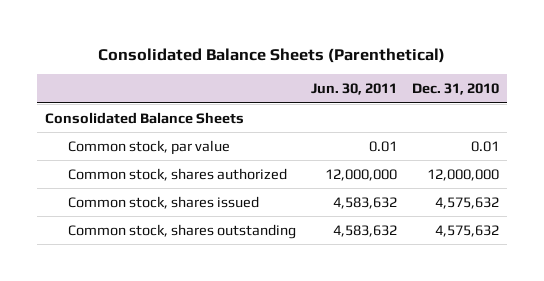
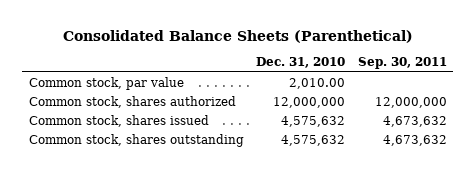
[310,83,397,96] Jun. 30, 2011 -> none
none -> [357,57,447,70] Sep. 30, 2011
[44,111,244,124] Consolidated Balance Sheets -> none
[471,140,500,152] 0.01 -> [289,77,346,89] 2,010.00

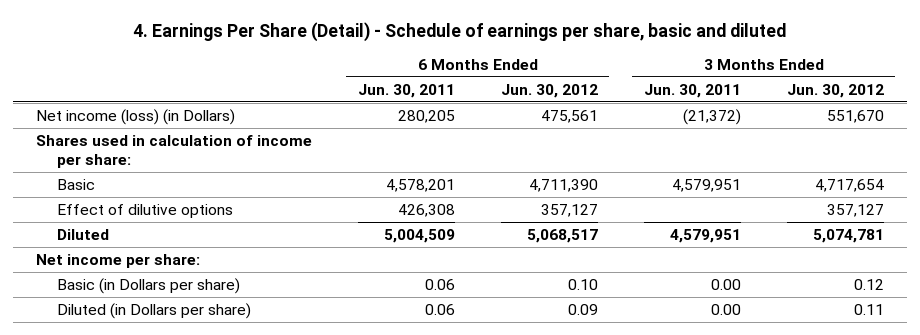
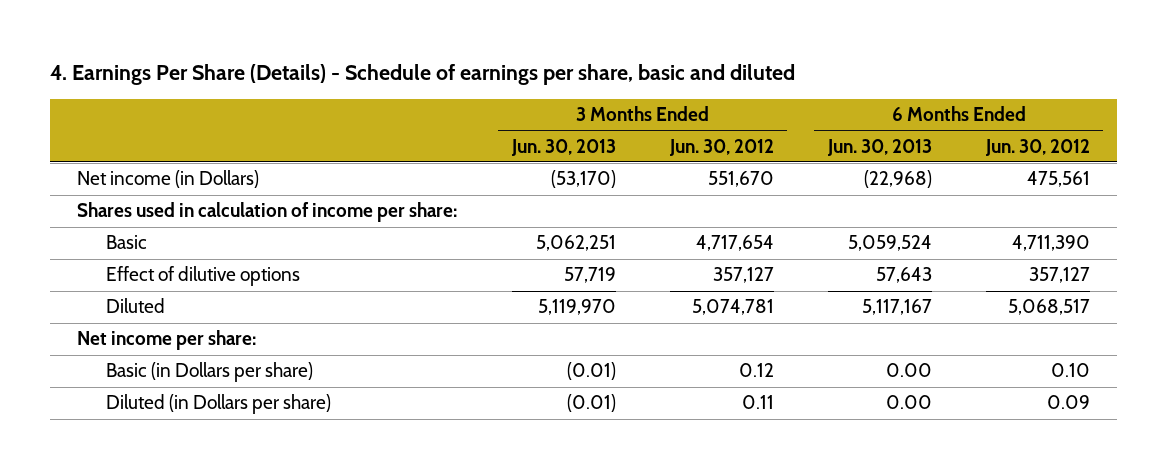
[132,21,786,42] 4. Earnings Per Share (Detail) - Schedule of earnings per share, basic and diluted -> [50,63,796,85] 4. Earnings Per Share (Details) - Schedule of earnings per share, basic and diluted
[357,83,455,98] Jun. 30, 2011 -> none
[643,83,741,98] Jun. 30, 2011 -> none
none -> [510,138,616,156] Jun. 30, 2013
none -> [826,138,932,156] Jun. 30, 2013
[35,108,235,125] Net income (loss) (in Dollars) -> [77,170,260,189] Net income (in Dollars)

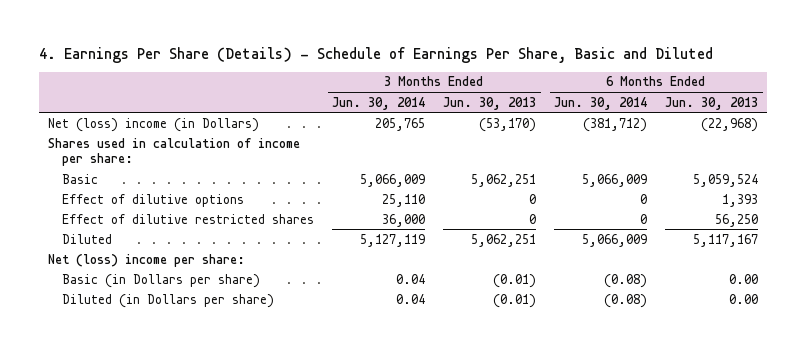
[50,63,796,85] 4. Earnings Per Share (Details) - Schedule of earnings per share, basic and diluted -> [38,46,713,63] 4. Earnings Per Share (Details) - Schedule of Earnings Per Share, Basic and Diluted
[668,138,774,156] Jun. 30, 2012 -> none
[984,138,1090,156] Jun. 30, 2012 -> none
none -> [332,96,426,110] Jun. 30, 2014
none -> [554,96,648,110] Jun. 30, 2014
[77,170,260,189] Net income (in Dollars) -> [47,117,259,132] Net (loss) income (in Dollars)
[563,267,616,284] 57,719 -> [529,193,537,204] 0
[875,267,932,284] 57,643 -> [722,193,759,207] 1,393
none -> [61,213,314,224] Effect of dilutive restricted shares
[537,299,616,316] 5,119,970 -> [471,233,537,247] 5,062,251
[77,330,257,351] Net income per share: -> [47,253,245,267] Net (loss) income per share:

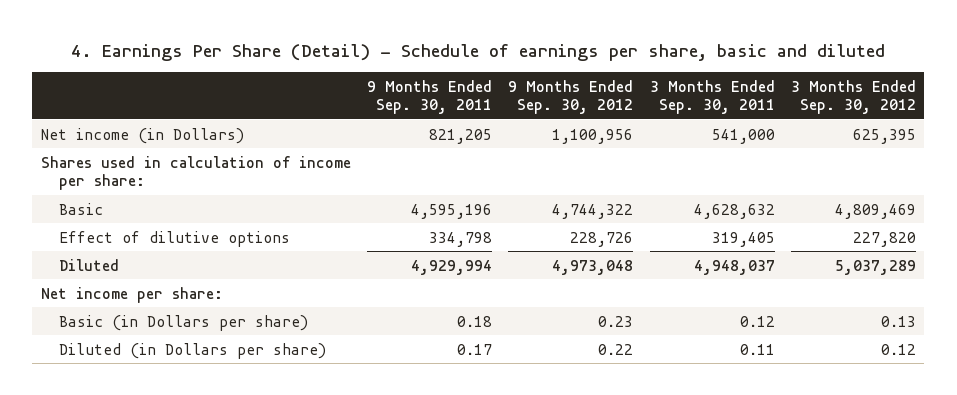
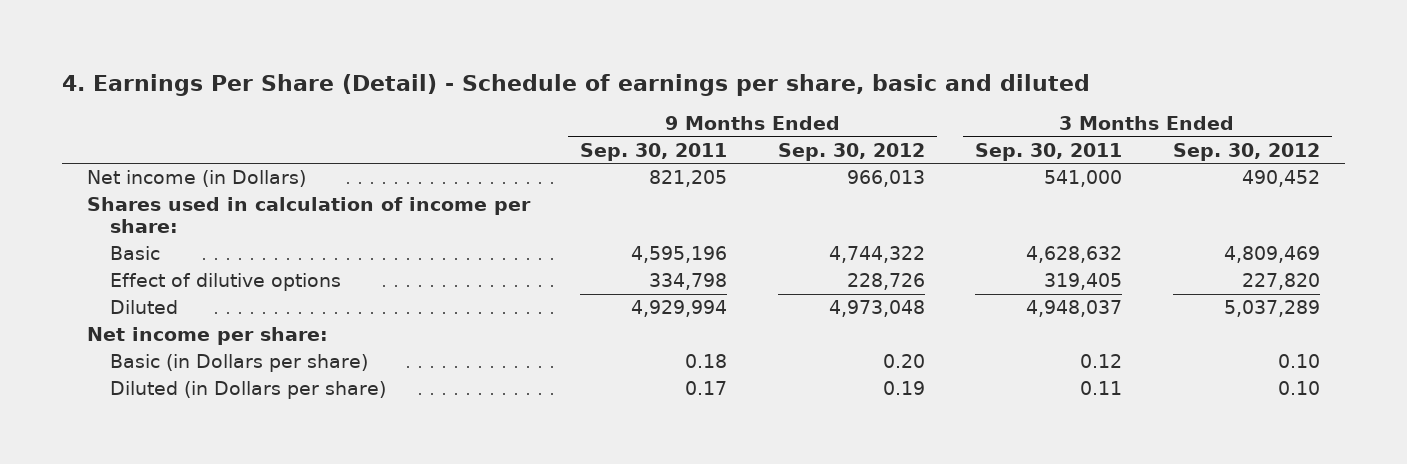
[552,128,634,144] 1,100,956 -> [846,170,925,188] 966,013
[852,128,916,144] 625,395 -> [1241,170,1320,188] 490,452
[598,315,634,327] 0.23 -> [882,354,925,369] 0.20
[880,315,916,327] 0.13 -> [1277,354,1320,369] 0.10
[598,343,634,355] 0.22 -> [882,381,925,396] 0.19
[880,343,916,355] 0.12 -> [1277,381,1320,396] 0.10

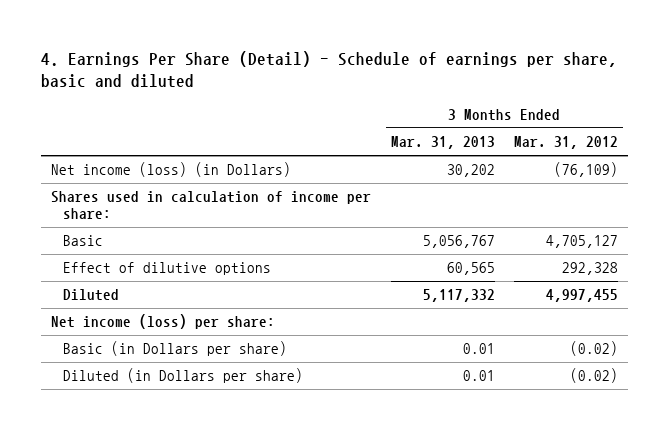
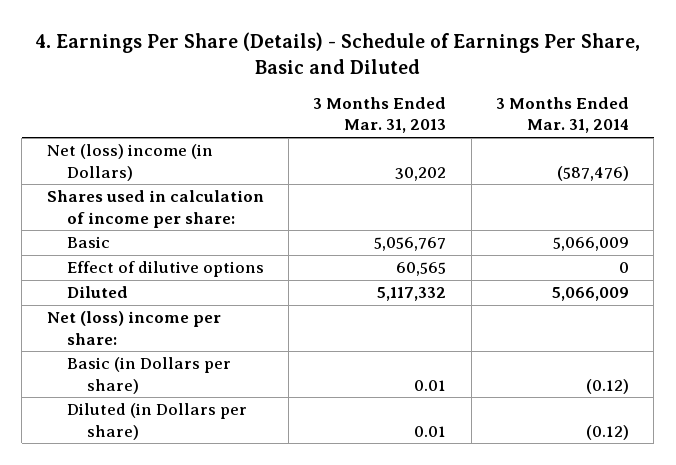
[41,50,618,89] 4. Earnings Per Share (Detail) - Schedule of earnings per share, basic and diluted -> [34,31,640,75] 4. Earnings Per Share (Details) - Schedule of Earnings Per Share, Basic and Diluted
[514,136,619,150] Mar. 31, 2012 -> none
none -> [495,97,629,134] 3 Months Ended Mar. 31, 2014
[51,162,292,178] Net income (loss) (in Dollars) -> [46,144,213,181] Net (loss) income (in Dollars)
[51,314,276,330] Net income (loss) per share: -> [46,311,221,345] Net (loss) income per share:

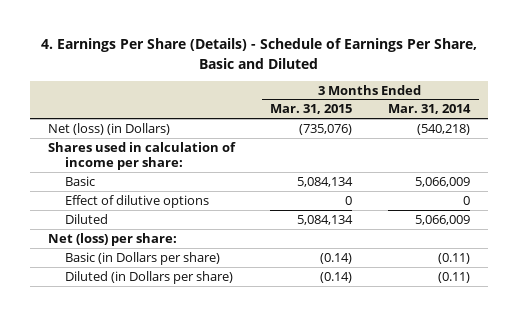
[313,97,447,134] 3 Months Ended Mar. 31, 2013 -> none
none -> [270,104,353,115] Mar. 31, 2015
[46,144,213,181] Net (loss) income (in Dollars) -> [47,122,170,135] Net (loss) (in Dollars)
[556,165,629,181] (587,476) -> [416,123,470,135] (540,218)
[46,311,221,345] Net (loss) income per share: -> [47,232,177,246] Net (loss) per share:
[585,378,629,394] (0.12) -> [437,252,470,264] (0.11)
[585,424,629,440] (0.12) -> [437,271,470,283] (0.11)

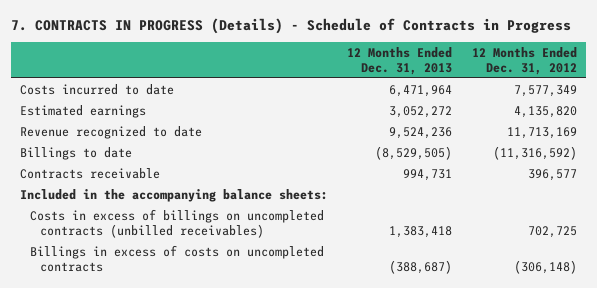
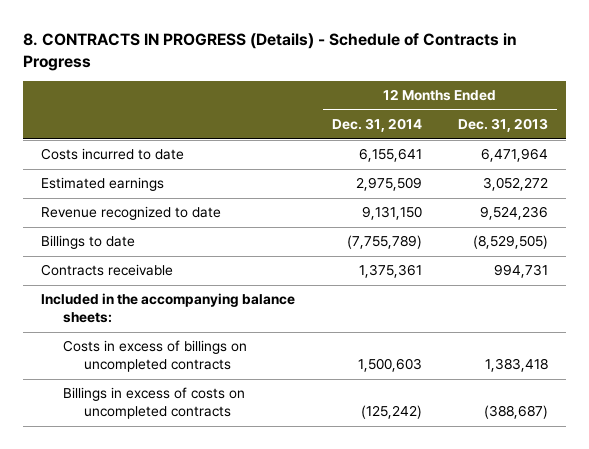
[10,17,571,34] 7. CONTRACTS IN PROGRESS (Details) - Schedule of Contracts in Progress -> [23,33,518,72] 8. CONTRACTS IN PROGRESS (Details) - Schedule of Contracts in Progress
[471,46,577,75] 12 Months Ended Dec. 31, 2012 -> none
none -> [331,118,422,133] Dec. 31, 2014
[30,208,325,238] Costs in excess of billings on uncompleted contracts (unbilled receivables) -> [62,340,247,373] Costs in excess of billings on uncompleted contracts

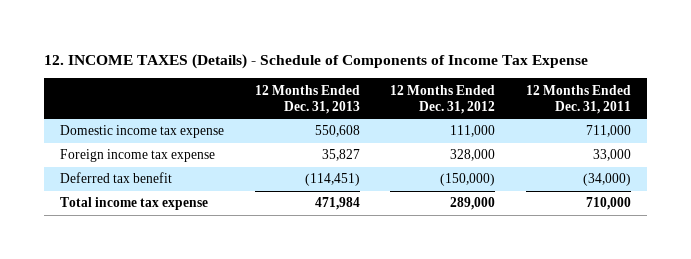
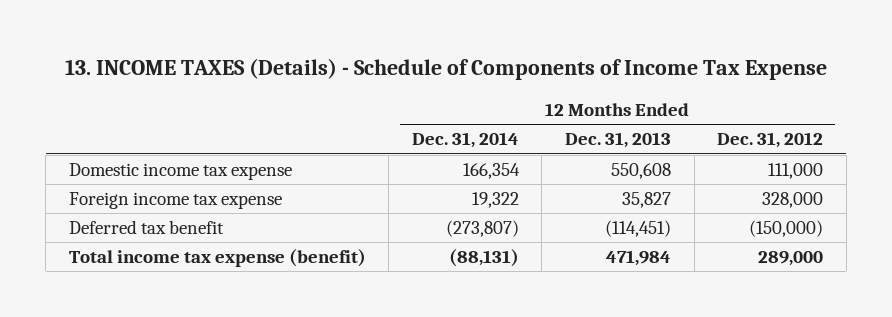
[44,54,589,70] 12. INCOME TAXES (Details) - Schedule of Components of Income Tax Expense -> [64,58,827,81] 13. INCOME TAXES (Details) - Schedule of Components of Income Tax Expense
[526,84,632,114] 12 Months Ended Dec. 31, 2011 -> none
none -> [411,132,519,149] Dec. 31, 2014
[59,197,208,211] Total income tax expense -> [68,249,366,268] Total income tax expense (benefit)

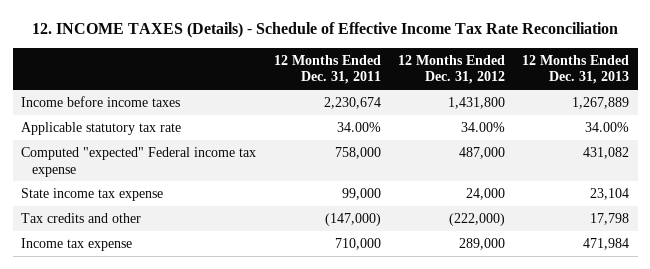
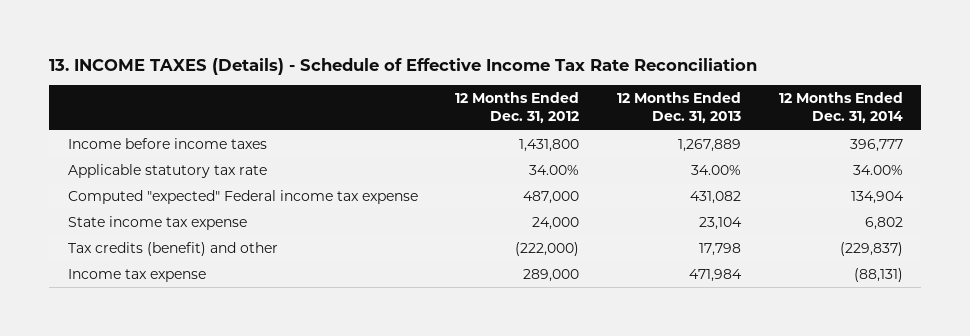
[32,21,619,38] 12. INCOME TAXES (Details) - Schedule of Effective Income Tax Rate Reconciliation -> [48,58,757,76] 13. INCOME TAXES (Details) - Schedule of Effective Income Tax Rate Reconciliation
[273,54,381,85] 12 Months Ended Dec. 31, 2011 -> none
none -> [778,92,903,124] 12 Months Ended Dec. 31, 2014
[21,212,142,223] Tax credits and other -> [67,242,278,257] Tax credits (benefit) and other

